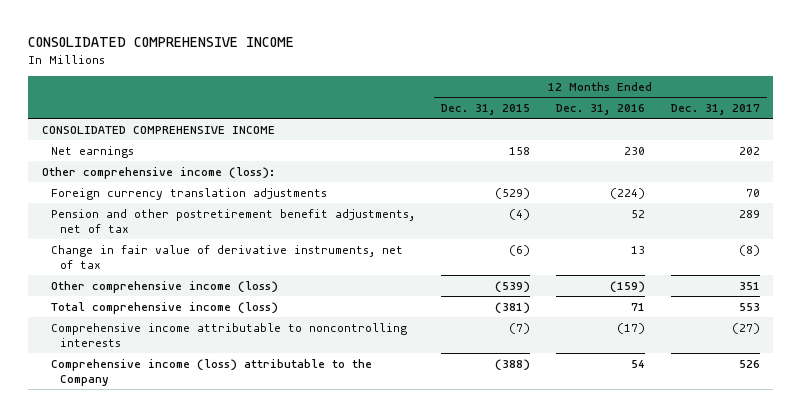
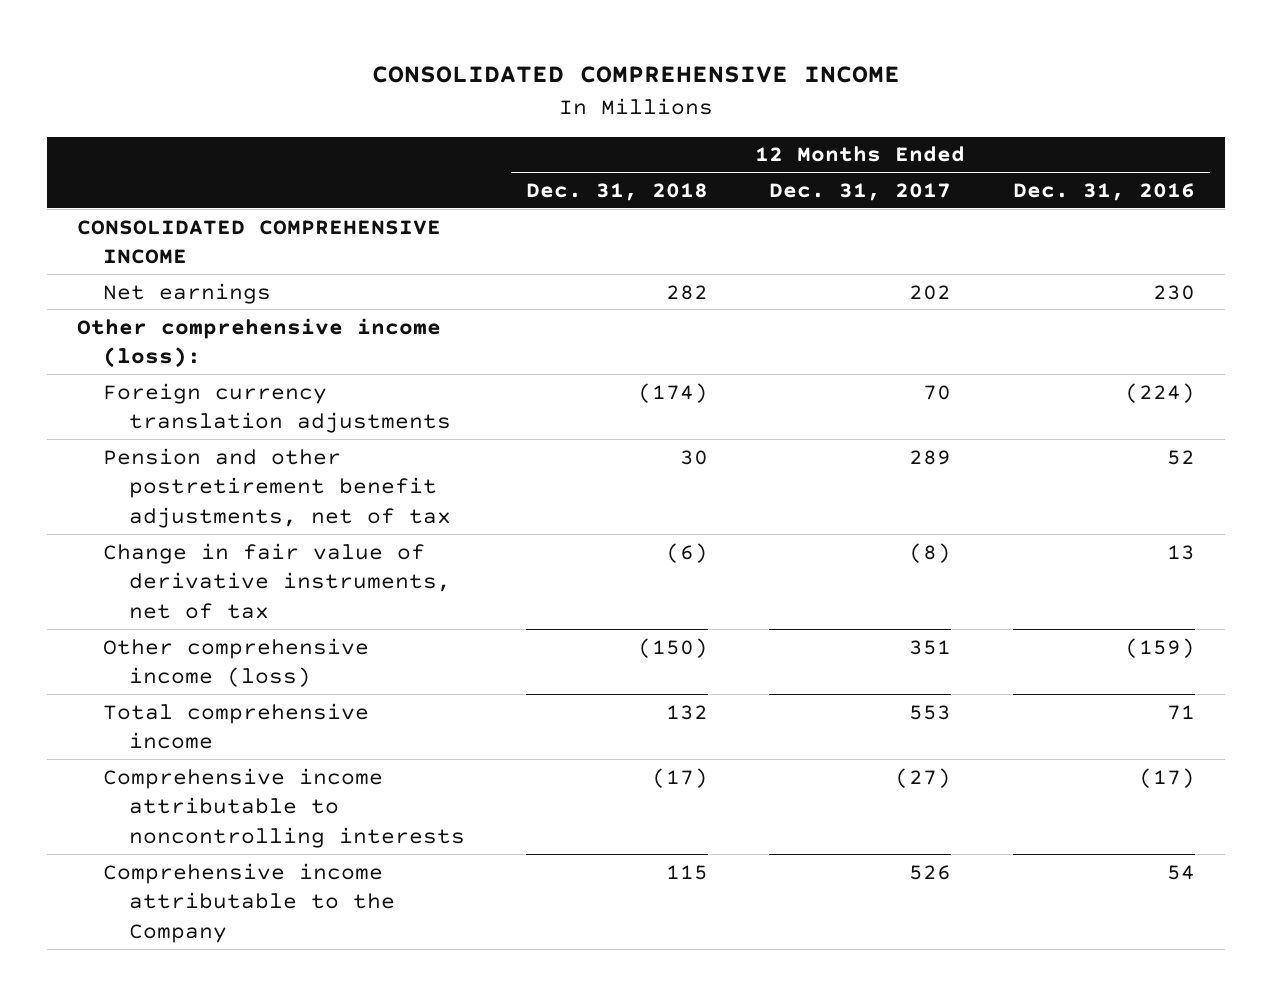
[440,103,530,115] Dec. 31, 2015 -> none
none -> [526,182,709,201] Dec. 31, 2018
[50,301,278,314] Total comprehensive income (loss) -> [103,702,370,750] Total comprehensive income
[50,358,372,386] Comprehensive income (loss) attributable to the Company -> [103,862,395,943] Comprehensive income attributable to the Company

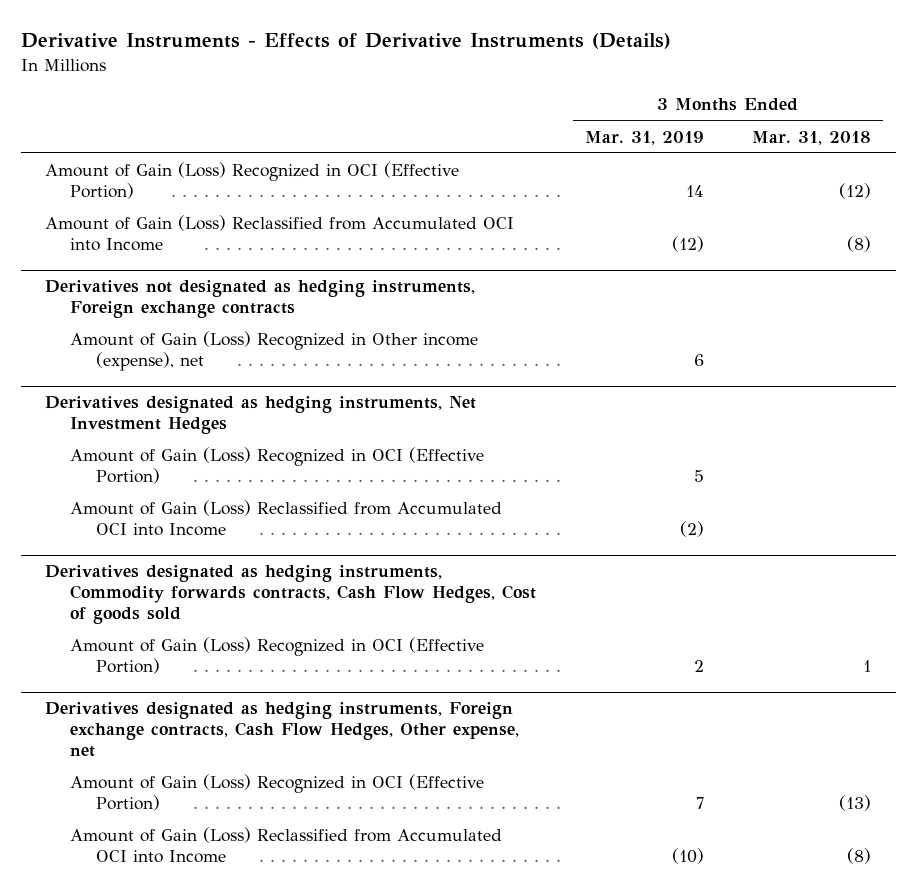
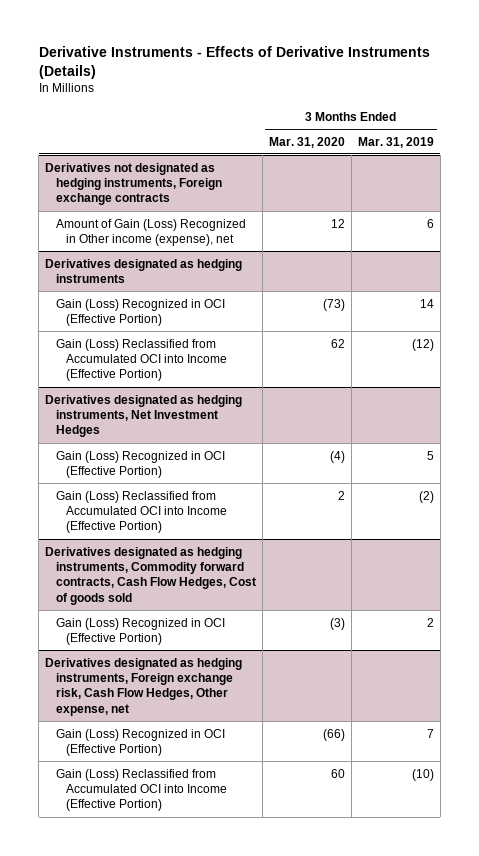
[752,130,872,145] Mar. 31, 2018 -> none
none -> [268,136,345,148] Mar. 31, 2020
[44,162,459,199] Amount of Gain (Loss) Recognized in OCI (Effective Portion) -> none
[44,215,514,251] Amount of Gain (Loss) Reclassified from Accumulated OCI into Income -> none
none -> [45,258,243,284] Derivatives designated as hedging instruments
none -> [55,298,225,327] Gain (Loss) Recognized in OCI (Effective Portion)
none -> [55,338,228,382] Gain (Loss) Reclassified from Accumulated OCI into Income (Effective Portion)
[70,447,485,484] Amount of Gain (Loss) Recognized in OCI (Effective Portion) -> [55,450,225,479] Gain (Loss) Recognized in OCI (Effective Portion)
[70,500,503,536] Amount of Gain (Loss) Reclassified from Accumulated OCI into Income -> [55,490,228,534] Gain (Loss) Reclassified from Accumulated OCI into Income (Effective Portion)
[44,565,537,624] Derivatives designated as hedging instruments, Commodity forwards contracts, Cash Flow Hedges, Cost of goods sold -> [45,546,256,605] Derivatives designated as hedging instruments, Commodity forward contracts, Cash Flow Hedges, Cost of goods sold
[70,637,485,674] Amount of Gain (Loss) Recognized in OCI (Effective Portion) -> [55,617,225,646] Gain (Loss) Recognized in OCI (Effective Portion)
[44,702,520,757] Derivatives designated as hedging instruments, Foreign exchange contracts, Cash Flow Hedges, Other expense, net -> [45,657,243,716] Derivatives designated as hedging instruments, Foreign exchange risk, Cash Flow Hedges, Other expense, net
[70,774,485,811] Amount of Gain (Loss) Recognized in OCI (Effective Portion) -> [55,728,225,757] Gain (Loss) Recognized in OCI (Effective Portion)
[70,827,503,863] Amount of Gain (Loss) Reclassified from Accumulated OCI into Income -> [55,768,228,812] Gain (Loss) Reclassified from Accumulated OCI into Income (Effective Portion)

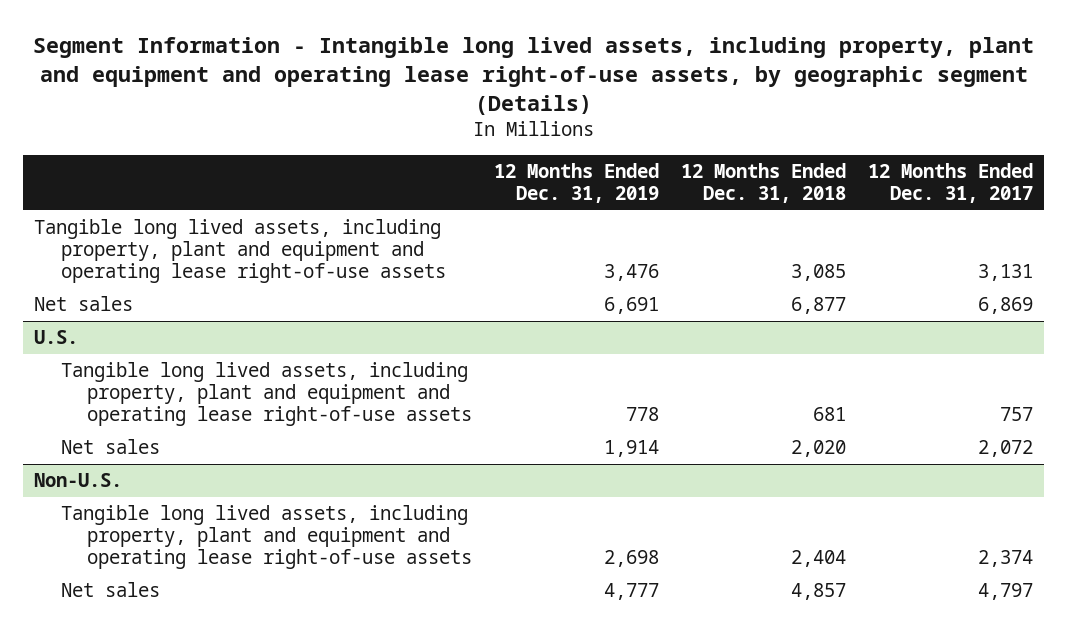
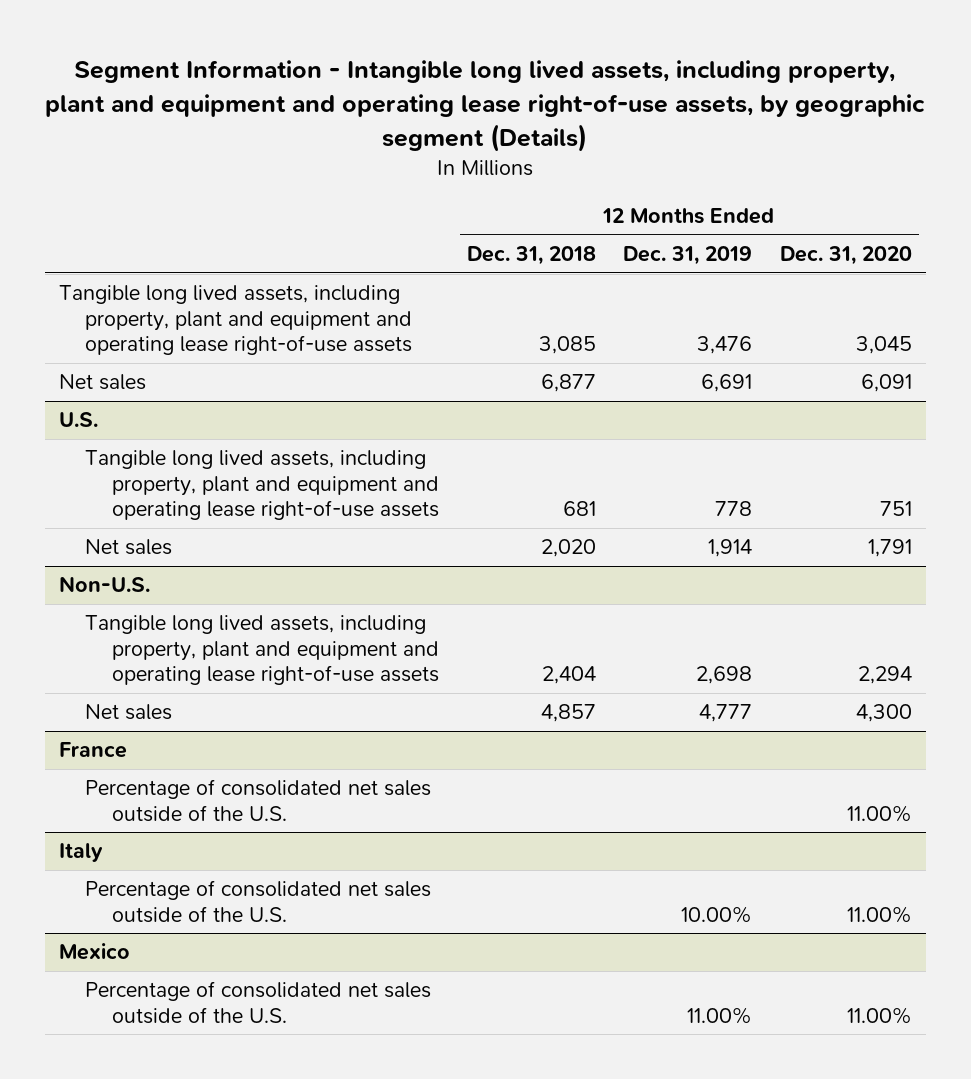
[868,163,1034,203] 12 Months Ended Dec. 31, 2017 -> none
none -> [780,246,913,266] Dec. 31, 2020
none -> [58,742,127,759] France
none -> [85,779,432,822] Percentage of consolidated net sales outside of the U.S.
none -> [58,843,103,863] Italy
none -> [85,880,432,923] Percentage of consolidated net sales outside of the U.S.
none -> [58,943,130,961] Mexico
none -> [85,981,432,1024] Percentage of consolidated net sales outside of the U.S.

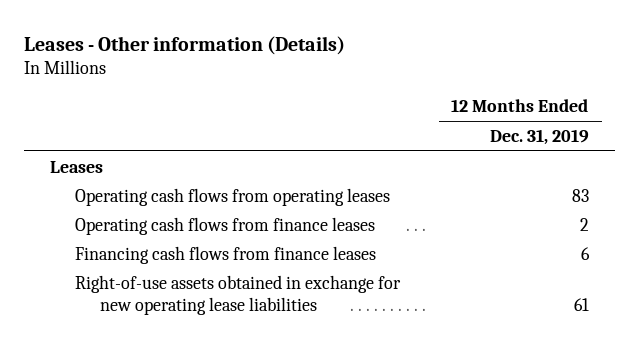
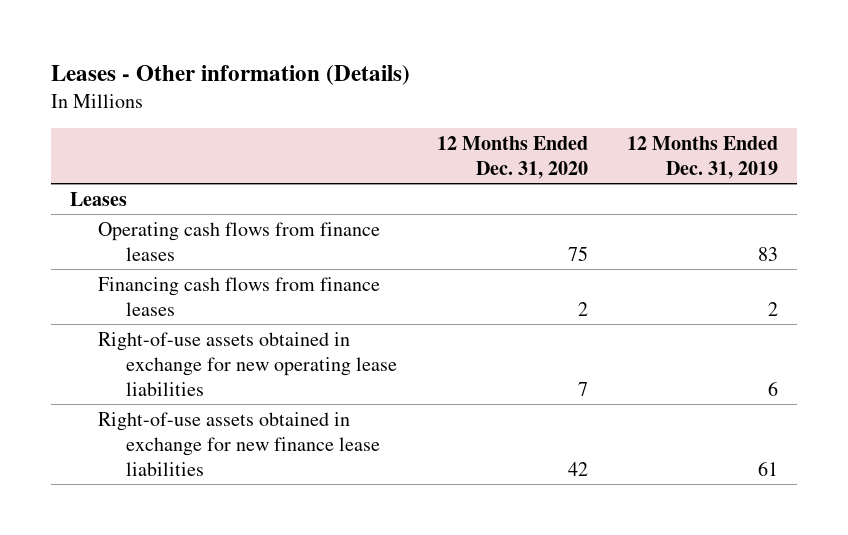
none -> [436,135,588,179] 12 Months Ended Dec. 31, 2020
[75,187,391,206] Operating cash flows from operating leases -> none
[579,217,589,231] 2 -> [757,246,778,261] 83
[580,246,590,260] 6 -> [767,301,778,316] 2
[573,298,589,312] 61 -> [767,380,778,396] 6
none -> [98,411,381,476] Right-of-use assets obtained in exchange for new finance lease liabilities

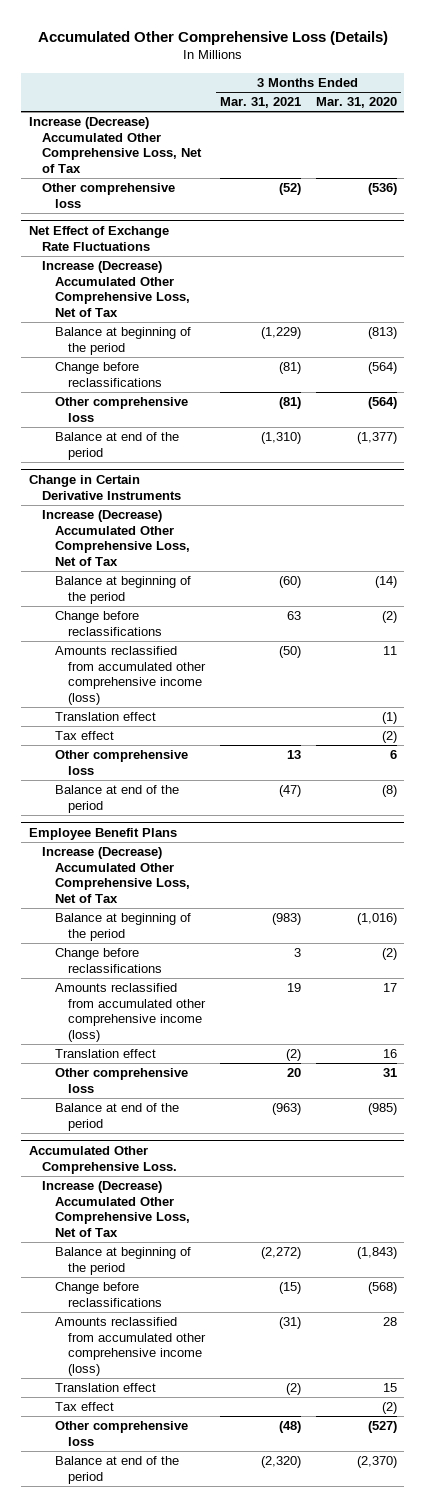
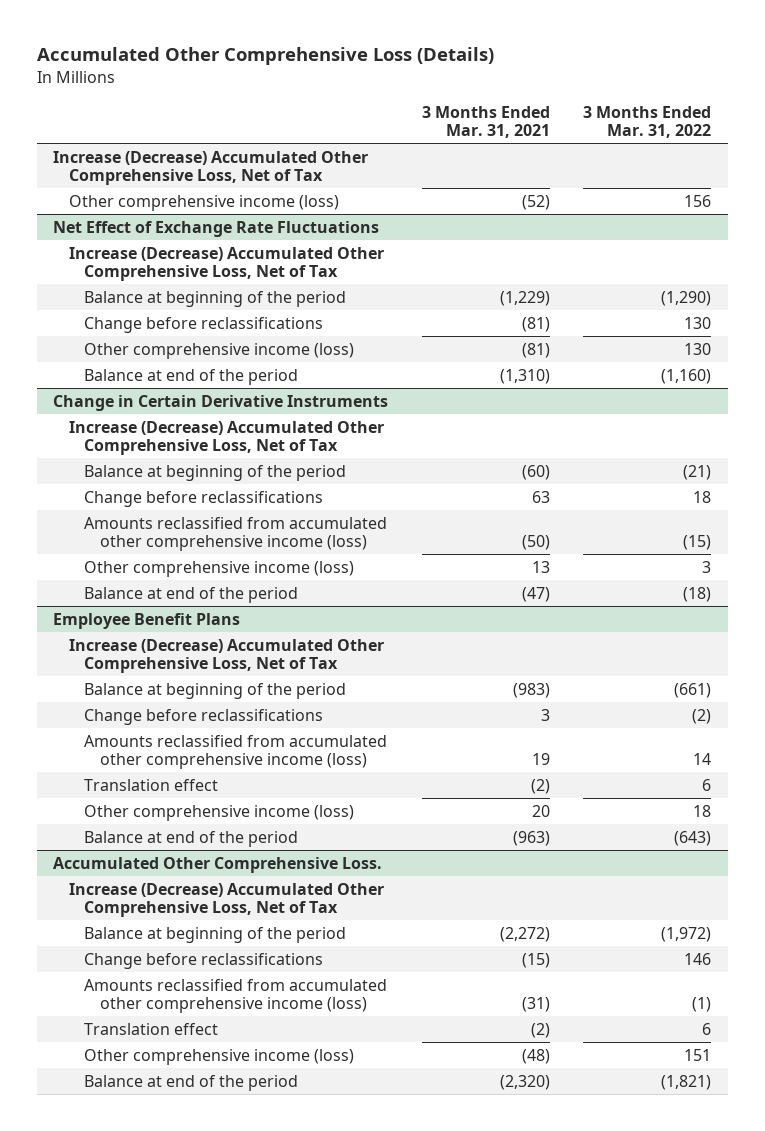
[315,97,397,109] Mar. 31, 2020 -> none
none -> [583,105,712,139] 3 Months Ended Mar. 31, 2022
[41,183,175,208] Other comprehensive loss -> [68,194,339,211] Other comprehensive income (loss)
[54,397,188,422] Other comprehensive loss -> [84,342,355,359] Other comprehensive income (loss)
[54,712,156,722] Translation effect -> none
[54,731,114,741] Tax effect -> none
[54,750,188,775] Other comprehensive loss -> [84,560,355,577] Other comprehensive income (loss)
[54,1068,188,1093] Other comprehensive loss -> [84,804,355,821] Other comprehensive income (loss)
[54,1402,114,1412] Tax effect -> none
[54,1421,188,1446] Other comprehensive loss -> [84,1048,355,1065] Other comprehensive income (loss)

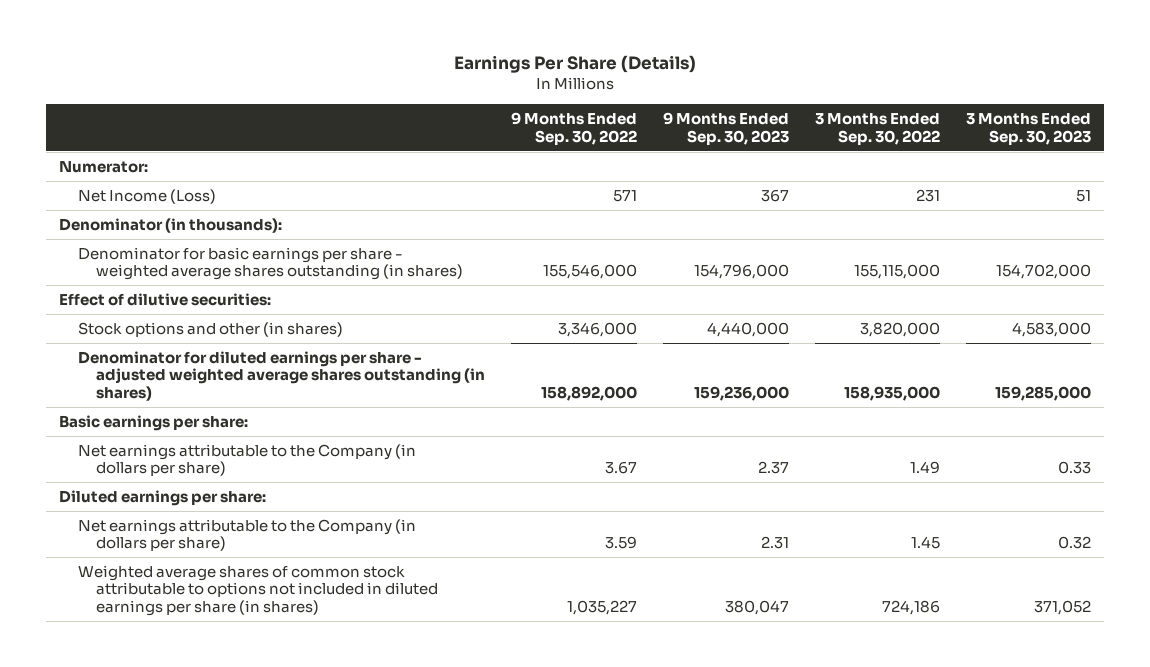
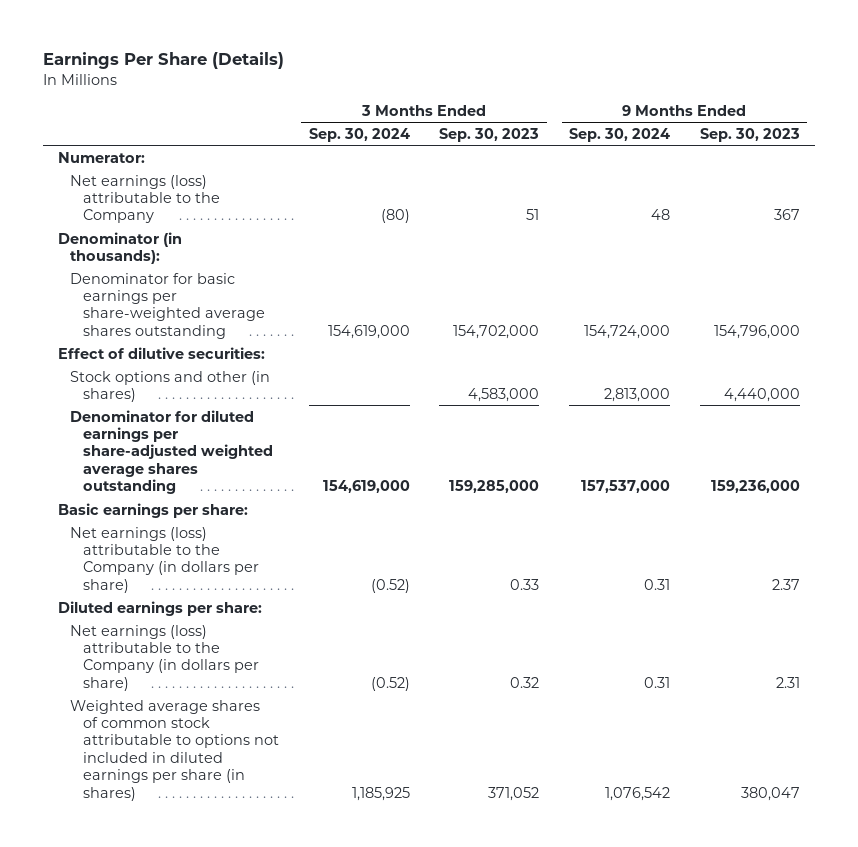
[511,112,638,145] 9 Months Ended Sep. 30, 2022 -> none
[815,113,941,145] 3 Months Ended Sep. 30, 2022 -> none
none -> [308,128,410,143] Sep. 30, 2024
none -> [569,128,671,143] Sep. 30, 2024
[77,188,216,204] Net Income (Loss) -> [70,174,220,224] Net earnings (loss) attributable to the Company
[77,246,464,281] Denominator for basic earnings per share - weighted average shares outstanding (in shares) -> [70,272,265,339] Denominator for basic earnings per share-weighted average shares outstanding
[77,350,486,401] Denominator for diluted earnings per share - adjusted weighted average shares outstanding (in shares) -> [70,409,273,495] Denominator for diluted earnings per share-adjusted weighted average shares outstanding
[77,443,416,477] Net earnings attributable to the Company (in dollars per share) -> [70,526,259,593] Net earnings (loss) attributable to the Company (in dollars per share)
[77,518,416,552] Net earnings attributable to the Company (in dollars per share) -> [70,624,259,691] Net earnings (loss) attributable to the Company (in dollars per share)

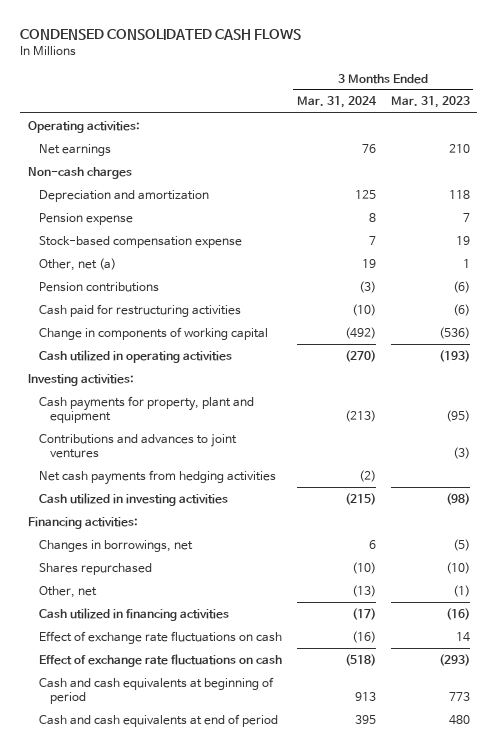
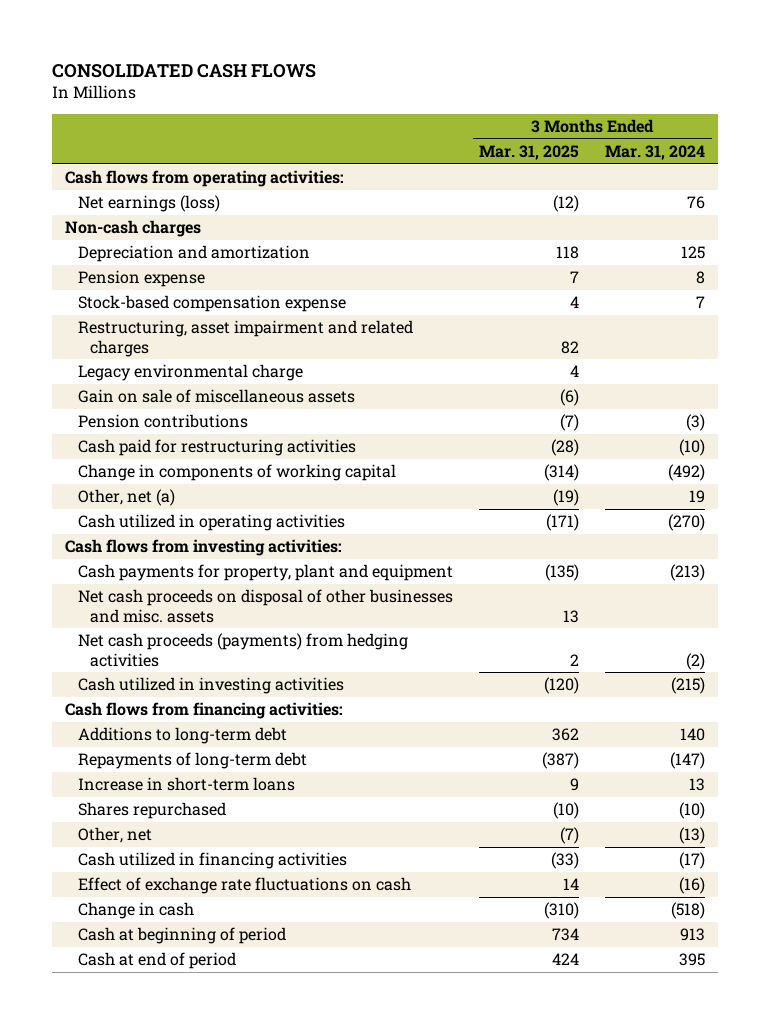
[20,28,302,40] CONDENSED CONSOLIDATED CASH FLOWS -> [52,63,317,78] CONSOLIDATED CASH FLOWS
[390,96,470,109] Mar. 31, 2023 -> none
none -> [479,145,580,161] Mar. 31, 2025
[27,120,140,133] Operating activities: -> [65,170,345,188] Cash flows from operating activities:
[39,143,112,156] Net earnings -> [77,195,220,213] Net earnings (loss)
none -> [77,320,413,357] Restructuring, asset impairment and related charges
none -> [77,364,303,382] Legacy environmental charge
none -> [77,389,355,404] Gain on sale of miscellaneous assets
[39,257,117,271] Other, net (a) -> [77,489,175,507] Other, net (a)
[27,373,134,386] Investing activities: -> [65,539,343,557] Cash flows from investing activities:
[39,433,238,458] Contributions and advances to joint ventures -> none
none -> [77,589,453,623] Net cash proceeds on disposal of other businesses and misc. assets
[39,469,277,485] Net cash payments from hedging activities -> [77,633,408,667] Net cash proceeds (payments) from hedging activities
[39,539,194,552] Changes in borrowings, net -> none
[27,516,138,529] Financing activities: -> [65,702,344,720] Cash flows from financing activities:
none -> [77,727,287,745] Additions to long-term debt
none -> [77,752,307,770] Repayments of long-term debt
none -> [77,777,295,792] Increase in short-term loans
[39,653,283,667] Effect of exchange rate fluctuations on cash -> [77,902,194,920] Change in cash
[39,676,275,704] Cash and cash equivalents at beginning of period -> [77,927,286,945] Cash at beginning of period
[39,713,279,727] Cash and cash equivalents at end of period -> [77,952,236,970] Cash at end of period

